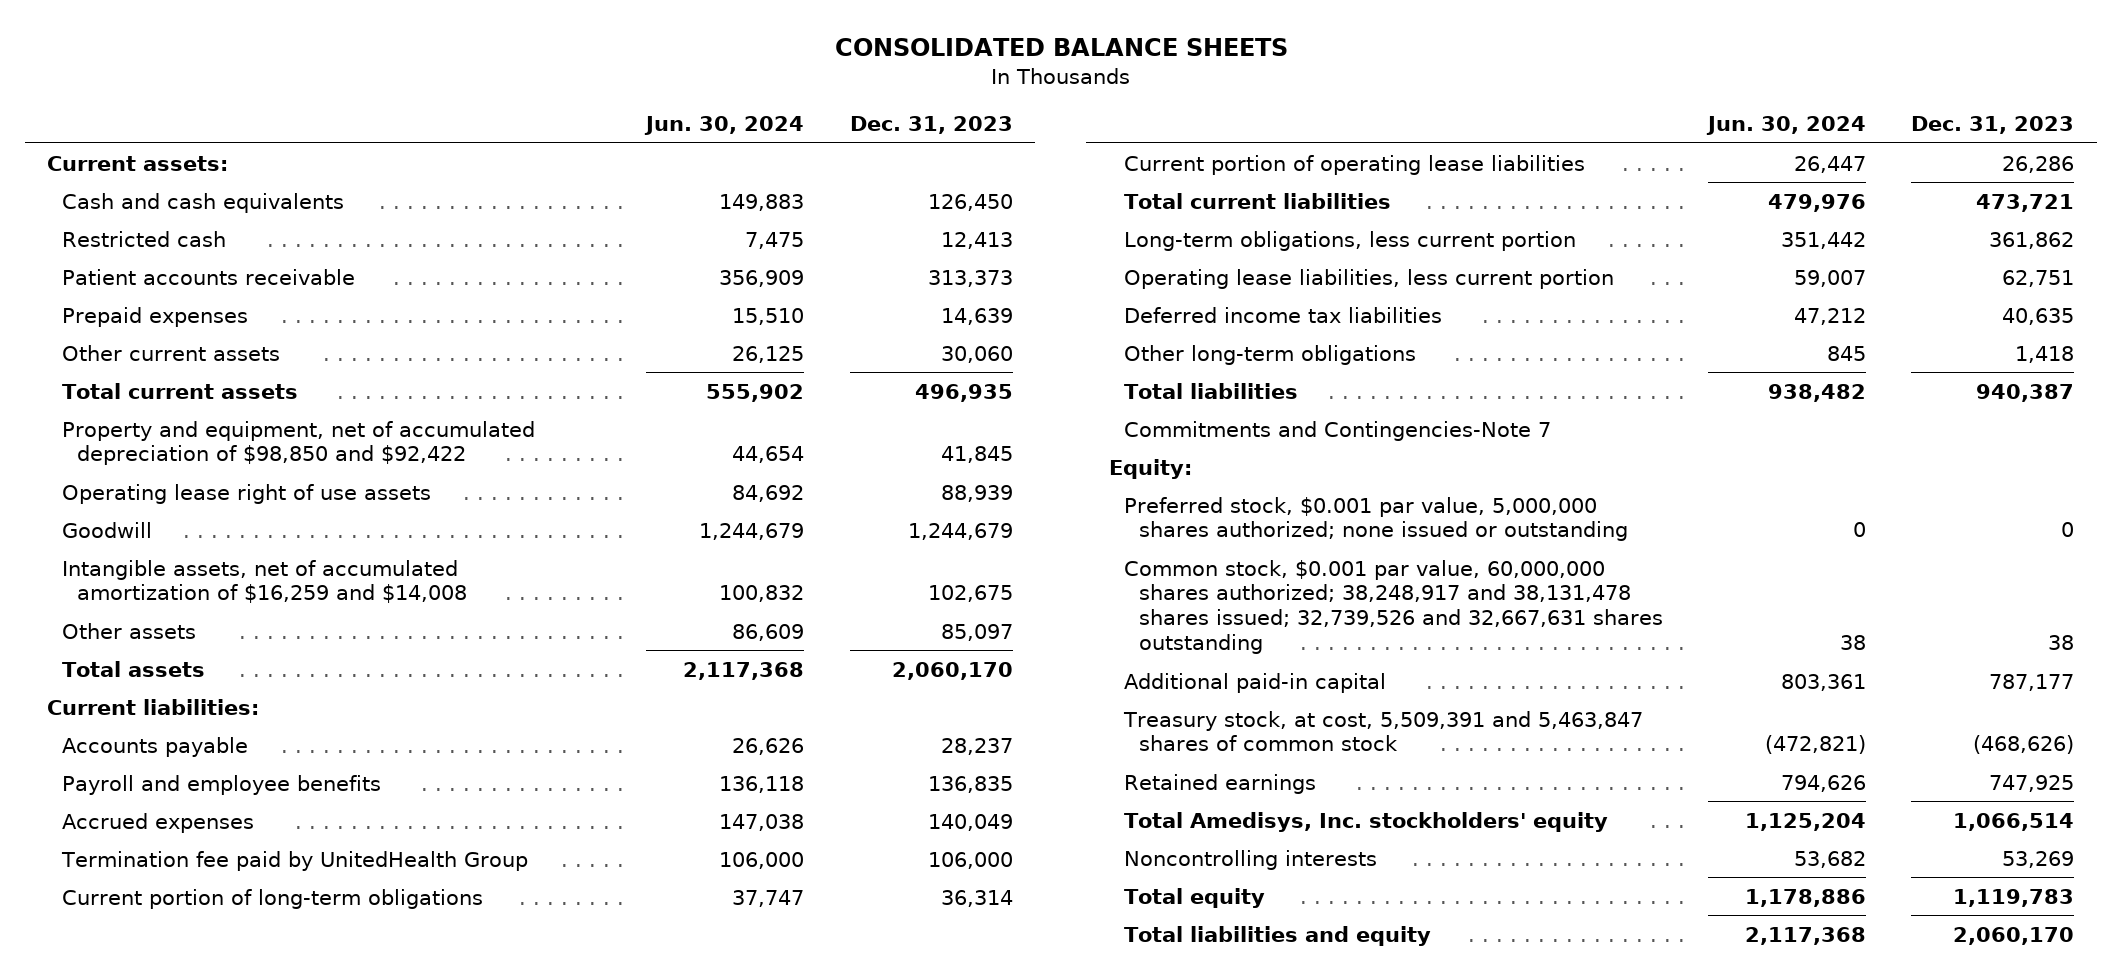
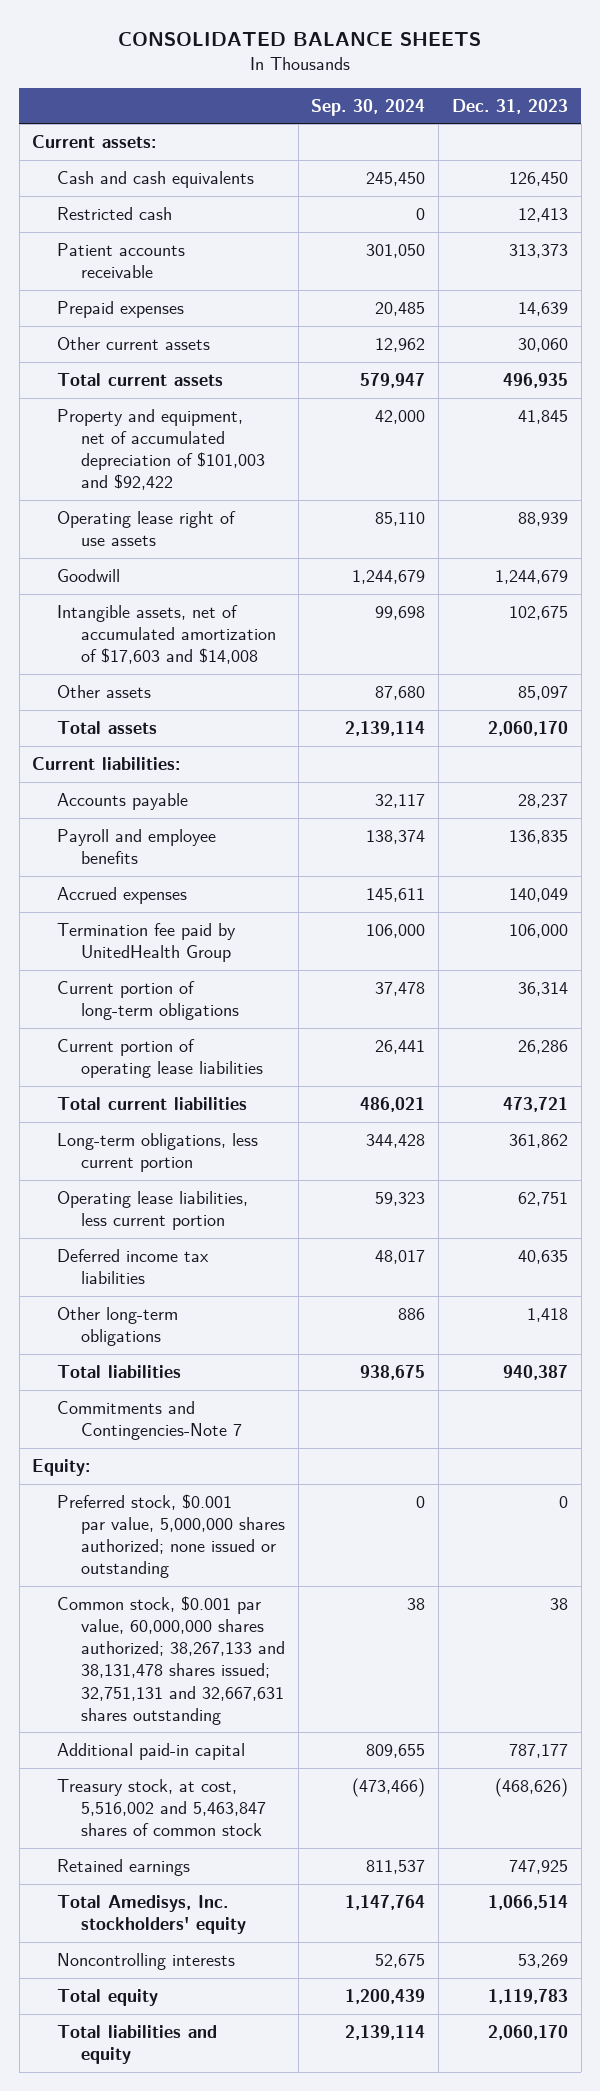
[644,116,805,136] Jun. 30, 2024 -> none
none -> [311,98,426,116] Sep. 30, 2024
[62,420,536,466] Property and equipment, net of accumulated depreciation of $98,850 and $92,422 -> [56,408,265,491] Property and equipment, net of accumulated depreciation of $101,003 and $92,422
[62,559,468,604] Intangible assets, net of accumulated amortization of $16,259 and $14,008 -> [56,604,276,665] Intangible assets, net of accumulated amortization of $17,603 and $14,008
[1123,559,1663,655] Common stock, $0.001 par value, 60,000,000 shares authorized; 38,248,917 and 38,131,478 shares issued; 32,739,526 and 32,667,631 shares outstanding -> [56,1595,285,1725] Common stock, $0.001 par value, 60,000,000 shares authorized; 38,267,133 and 38,131,478 shares issued; 32,751,131 and 32,667,631 shares outstanding
[1122,710,1643,752] Treasury stock, at cost, 5,509,391 and 5,463,847 shares of common stock -> [56,1778,266,1837] Treasury stock, at cost, 5,516,002 and 5,463,847 shares of common stock

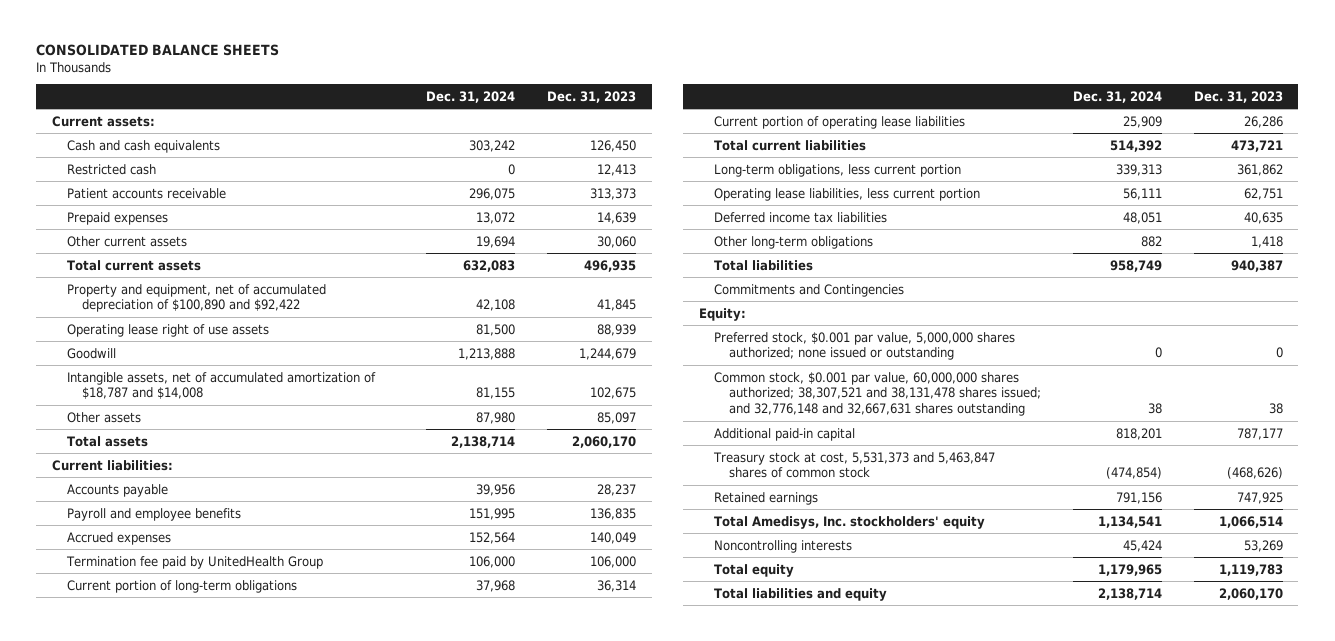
[311,98,426,116] Sep. 30, 2024 -> none
none -> [426,90,516,103] Dec. 31, 2024
[56,408,265,491] Property and equipment, net of accumulated depreciation of $101,003 and $92,422 -> [67,283,327,313] Property and equipment, net of accumulated depreciation of $100,890 and $92,422
[56,604,276,665] Intangible assets, net of accumulated amortization of $17,603 and $14,008 -> [67,371,377,400] Intangible assets, net of accumulated amortization of $18,787 and $14,008
[56,1400,242,1441] Commitments and Contingencies-Note 7 -> [713,283,904,297] Commitments and Contingencies
[56,1595,285,1725] Common stock, $0.001 par value, 60,000,000 shares authorized; 38,267,133 and 38,131,478 shares issued; 32,751,131 and 32,667,631 shares outstanding -> [713,371,1041,417] Common stock, $0.001 par value, 60,000,000 shares authorized; 38,307,521 and 38,131,478 shares issued; and 32,776,148 and 32,667,631 shares outstanding
[56,1778,266,1837] Treasury stock, at cost, 5,516,002 and 5,463,847 shares of common stock -> [712,451,995,479] Treasury stock at cost, 5,531,373 and 5,463,847 shares of common stock

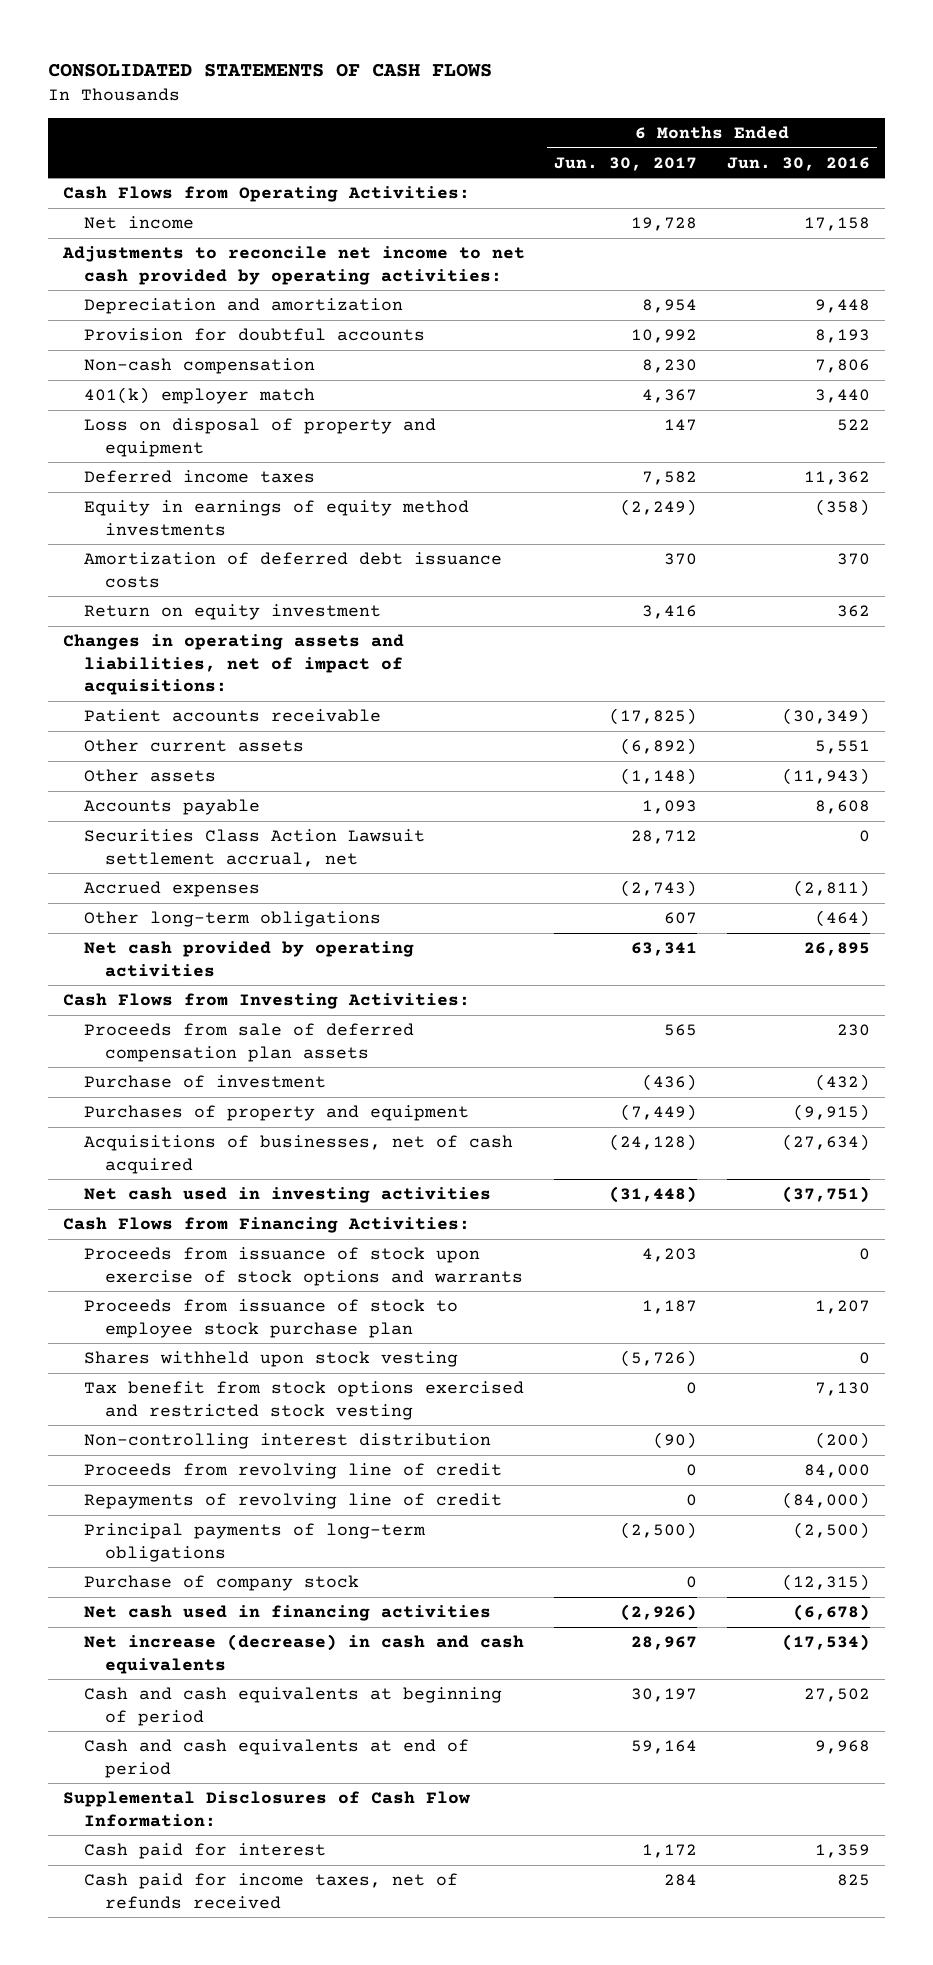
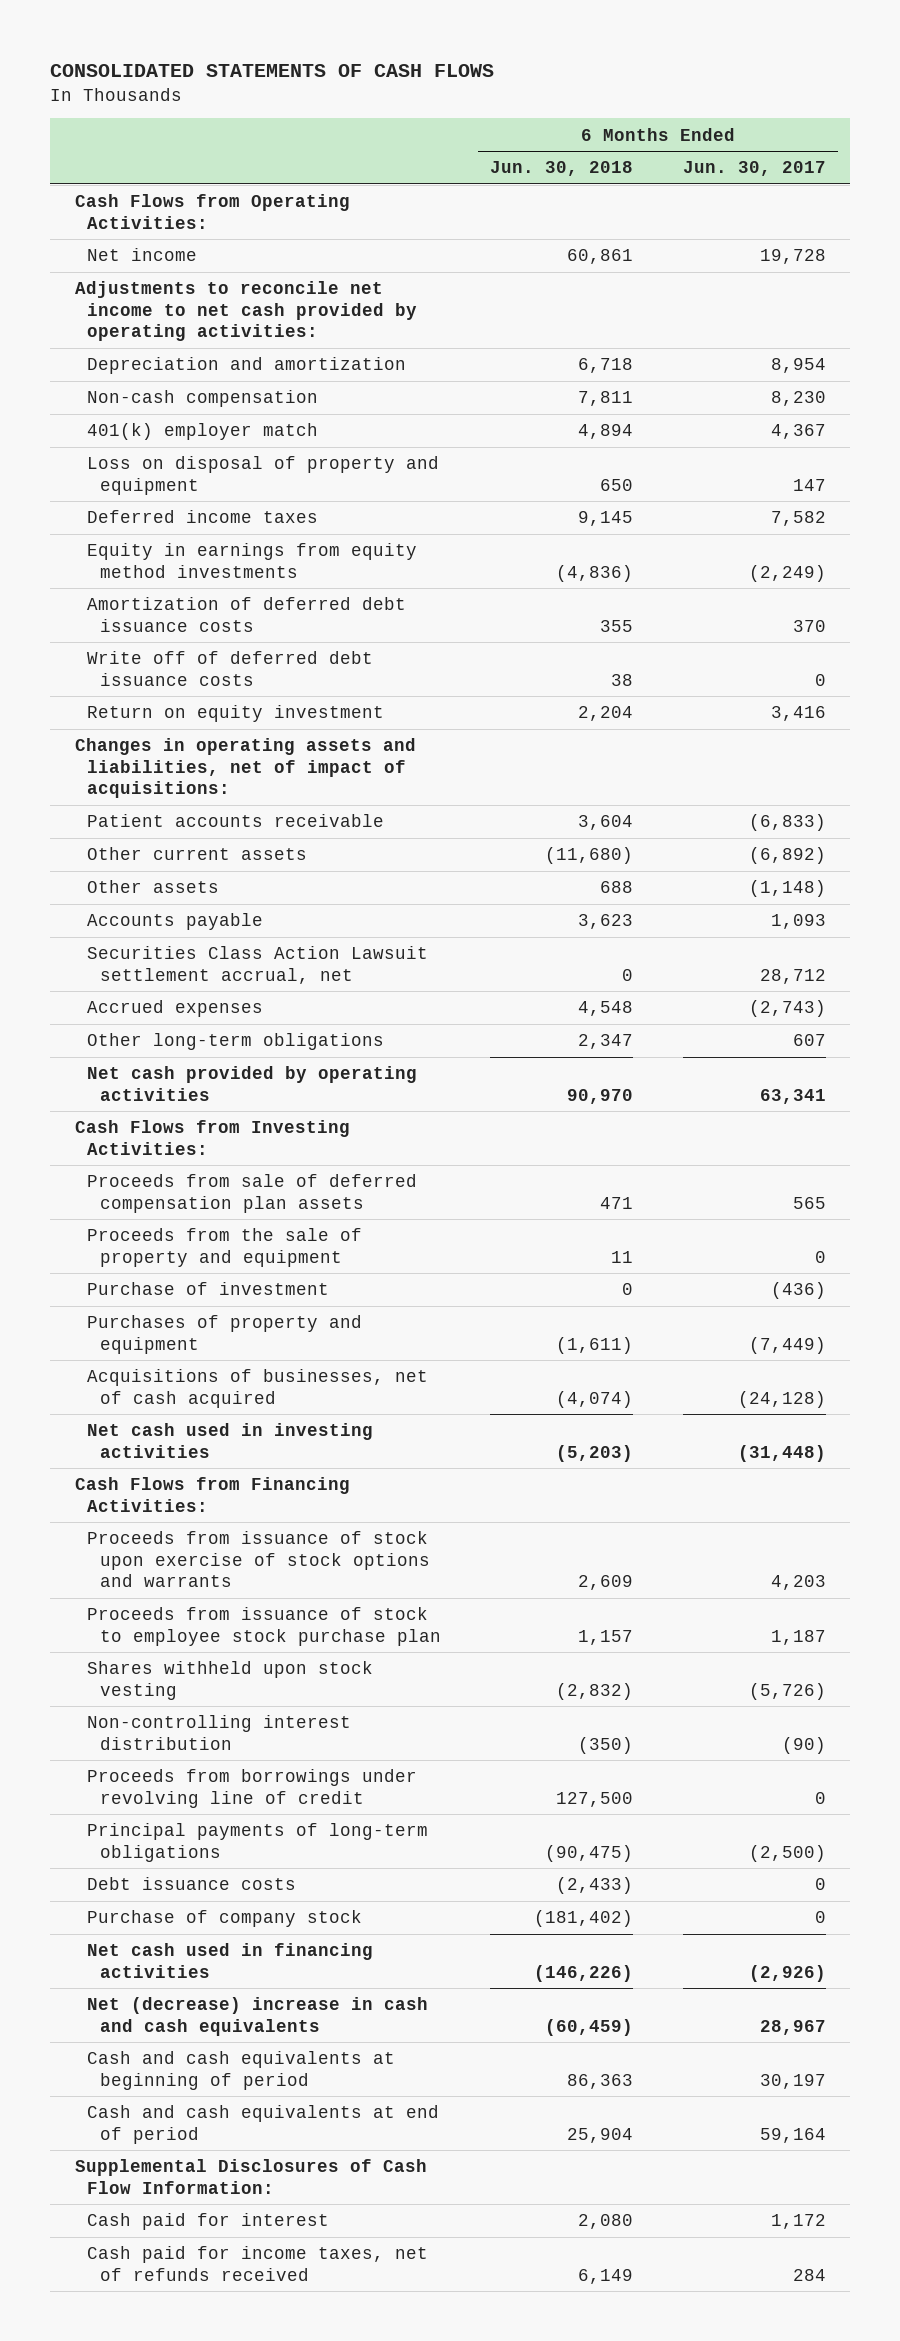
[726,156,870,171] Jun. 30, 2016 -> none
none -> [490,161,634,177] Jun. 30, 2018
[83,328,425,342] Provision for doubtful accounts -> none
[83,500,469,536] Equity in earnings of equity method investments -> [87,543,418,578] Equity in earnings from equity method investments
none -> [87,651,374,686] Write off of deferred debt issuance costs
[609,708,698,726] (17,825) -> [748,814,826,832] (6,833)
none -> [87,1228,363,1267] Proceeds from the sale of property and equipment
[83,1381,524,1420] Tax benefit from stock options exercised and restricted stock vesting -> none
[83,1493,502,1510] Repayments of revolving line of credit -> none
[83,1463,502,1480] Proceeds from revolving line of credit -> [87,1769,418,1808] Proceeds from borrowings under revolving line of credit
none -> [87,1877,297,1891] Debt issuance costs
[83,1634,524,1674] Net increase (decrease) in cash and cash equivalents -> [87,1997,429,2036] Net (decrease) increase in cash and cash equivalents

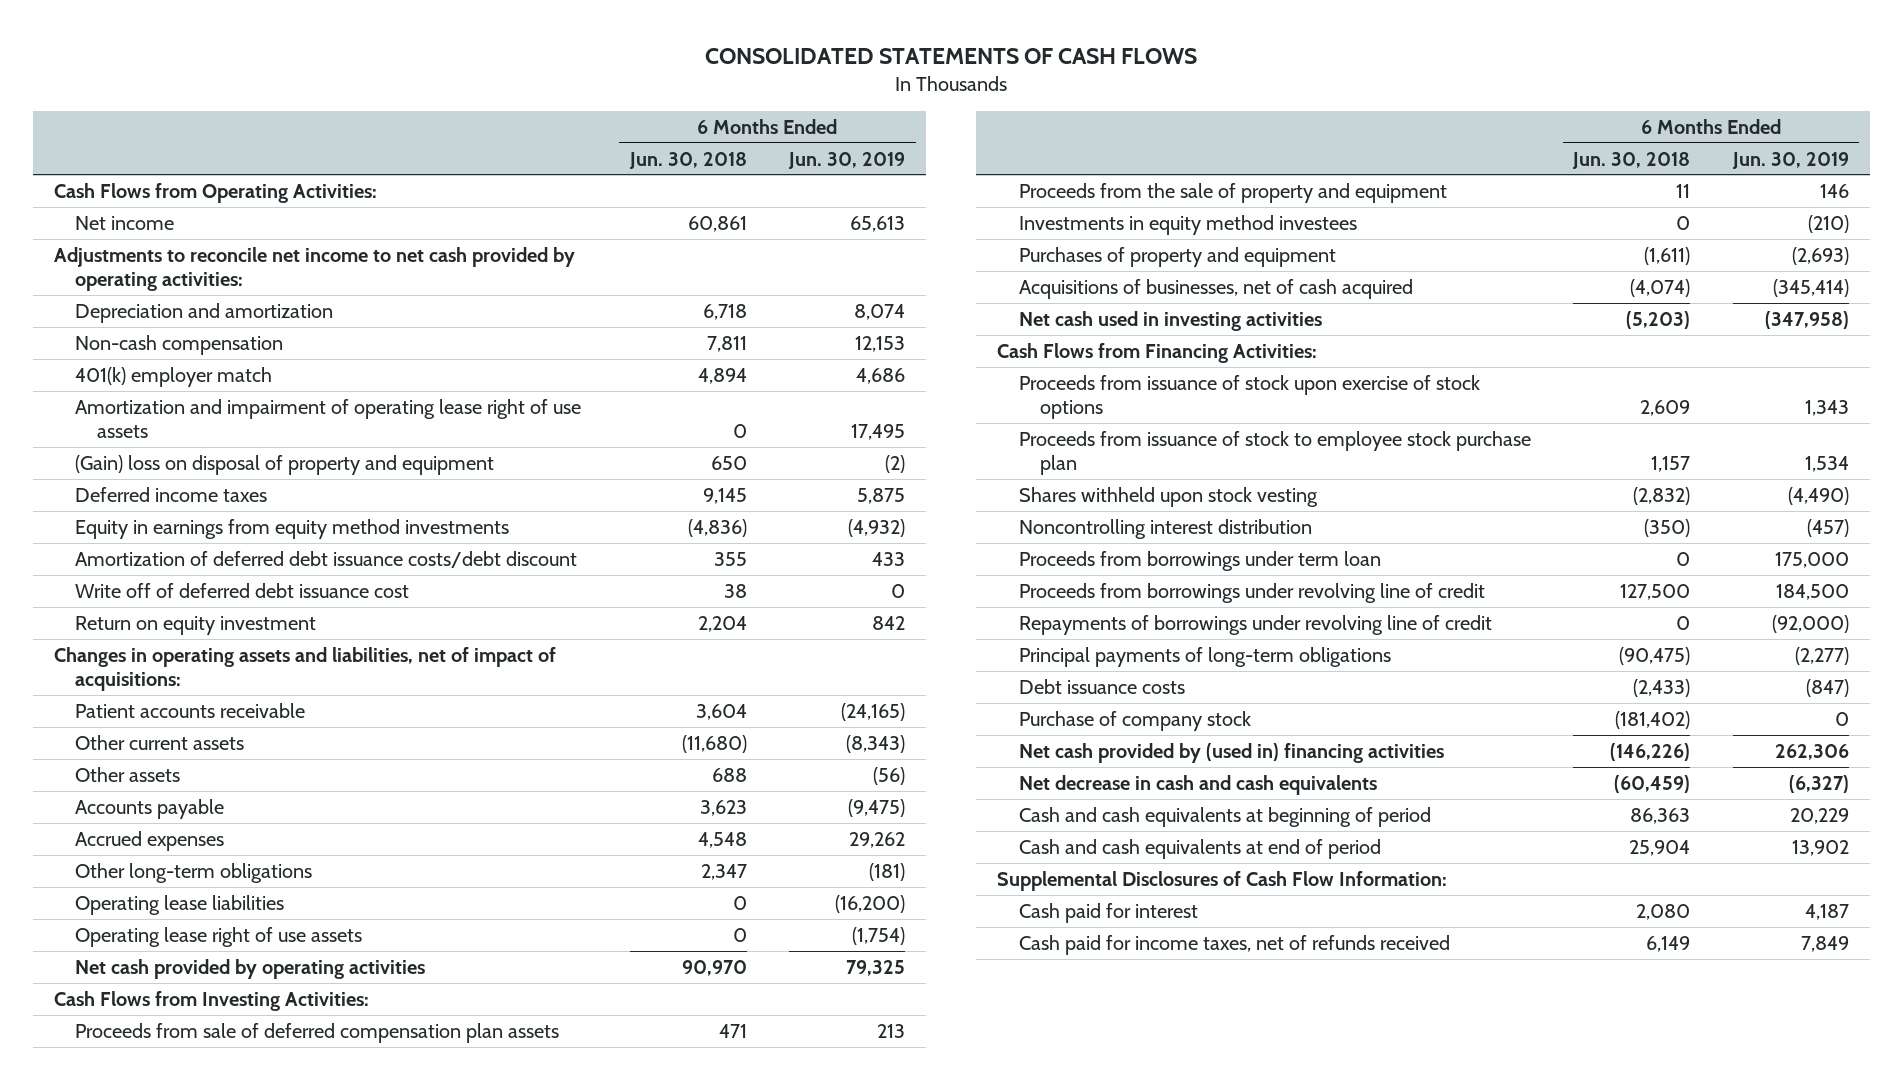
[682,161,826,177] Jun. 30, 2017 -> none
none -> [788,151,906,169] Jun. 30, 2019
none -> [75,398,582,439] Amortization and impairment of operating lease right of use assets
[87,456,440,495] Loss on disposal of property and equipment -> [75,454,495,475] (Gain) loss on disposal of property and equipment
[87,597,407,632] Amortization of deferred debt issuance costs -> [75,550,578,568] Amortization of deferred debt issuance costs/debt discount
[87,651,374,686] Write off of deferred debt issuance costs -> [75,582,410,598] Write off of deferred debt issuance cost
[87,946,429,984] Securities Class Action Lawsuit settlement accrual, net -> none
none -> [75,894,285,915] Operating lease liabilities
none -> [75,926,363,947] Operating lease right of use assets
[87,1282,330,1296] Purchase of investment -> [1018,214,1357,235] Investments in equity method investees
[87,1531,431,1588] Proceeds from issuance of stock upon exercise of stock options and warrants -> [1018,374,1480,420] Proceeds from issuance of stock upon exercise of stock options
[87,1715,352,1750] Non-controlling interest distribution -> [1018,518,1312,539] Noncontrolling interest distribution
none -> [1018,550,1381,571] Proceeds from borrowings under term loan
none -> [1018,614,1492,635] Repayments of borrowings under revolving line of credit
[87,1943,374,1978] Net cash used in financing activities -> [1018,742,1444,763] Net cash provided by (used in) financing activities
[87,1997,429,2036] Net (decrease) increase in cash and cash equivalents -> [1018,774,1377,795] Net decrease in cash and cash equivalents

